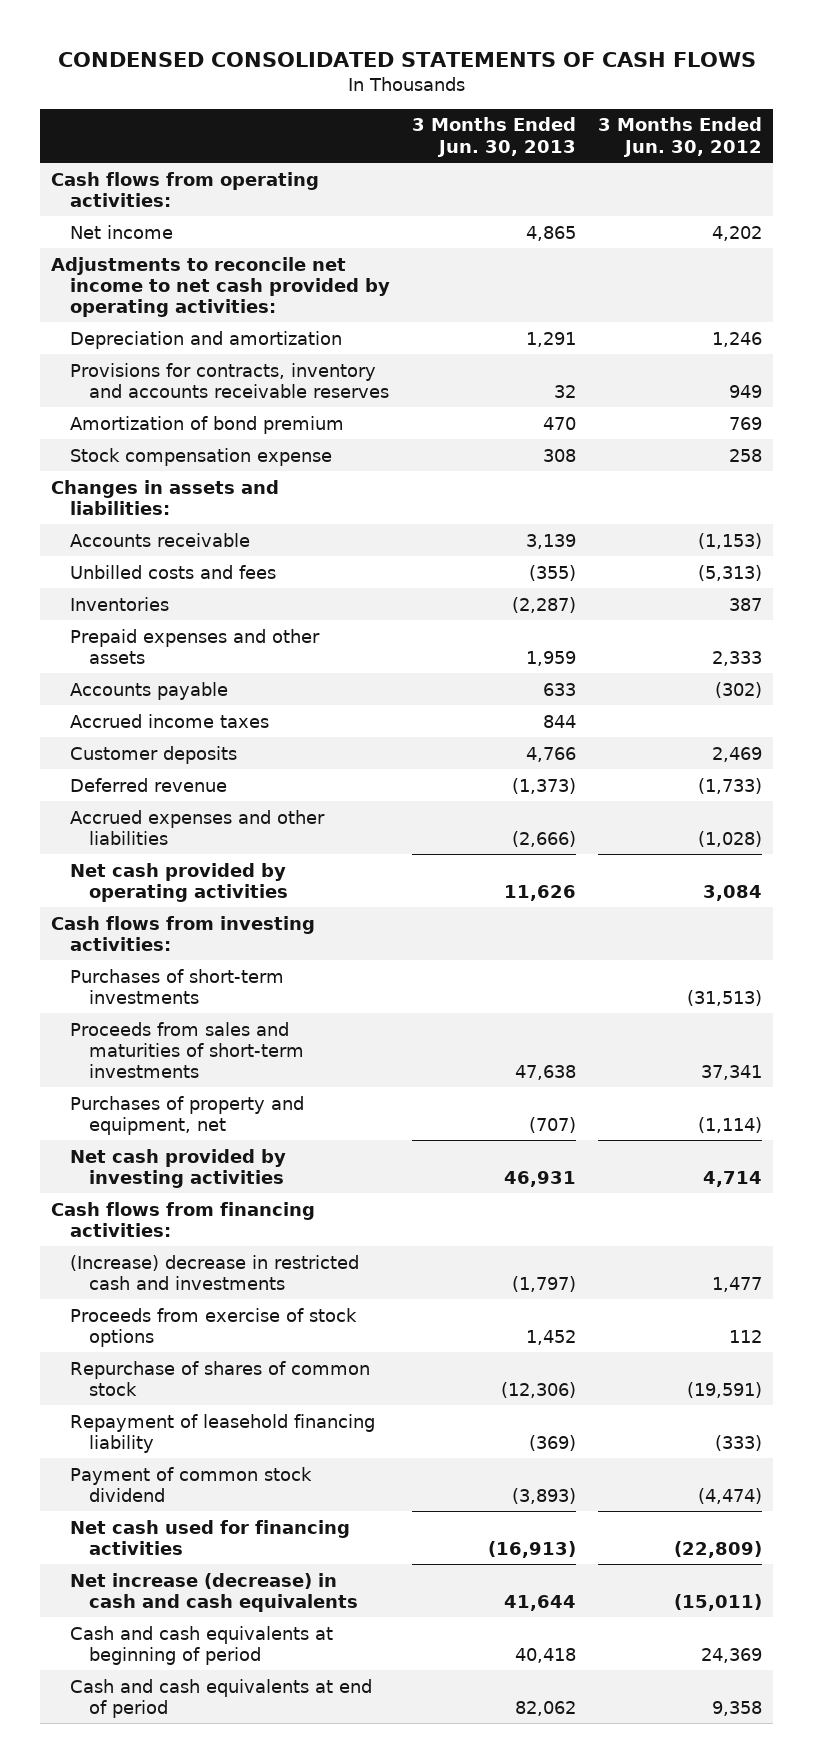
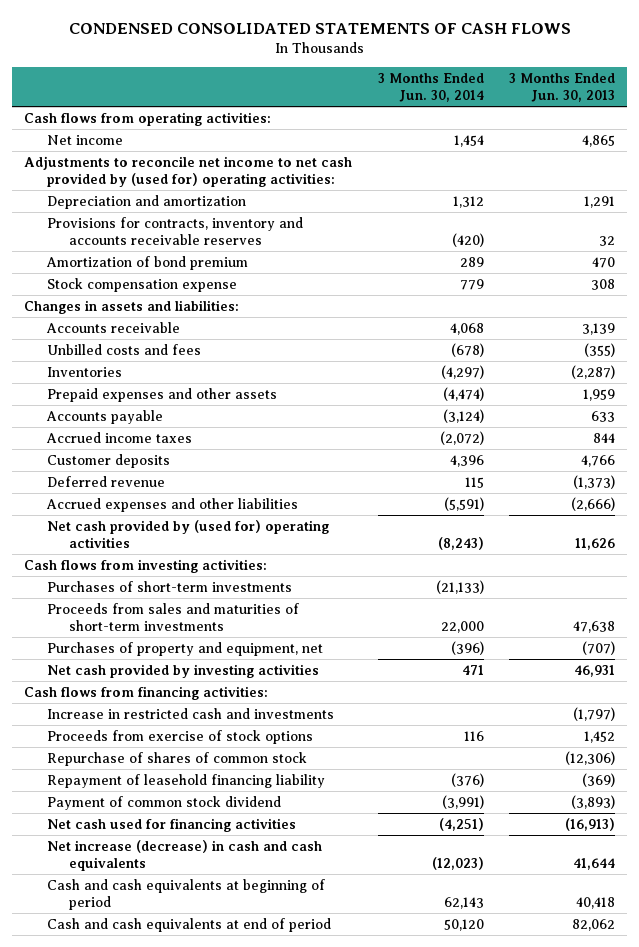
[598,117,763,157] 3 Months Ended Jun. 30, 2012 -> none
none -> [377,73,484,103] 3 Months Ended Jun. 30, 2014
[51,256,391,317] Adjustments to reconcile net income to net cash provided by operating activities: -> [24,155,353,187] Adjustments to reconcile net income to net cash provided by (used for) operating activities:
[70,862,289,902] Net cash provided by operating activities -> [46,519,329,548] Net cash provided by (used for) operating activities
[70,1254,360,1290] (Increase) decrease in restricted cash and investments -> [46,707,334,719] Increase in restricted cash and investments

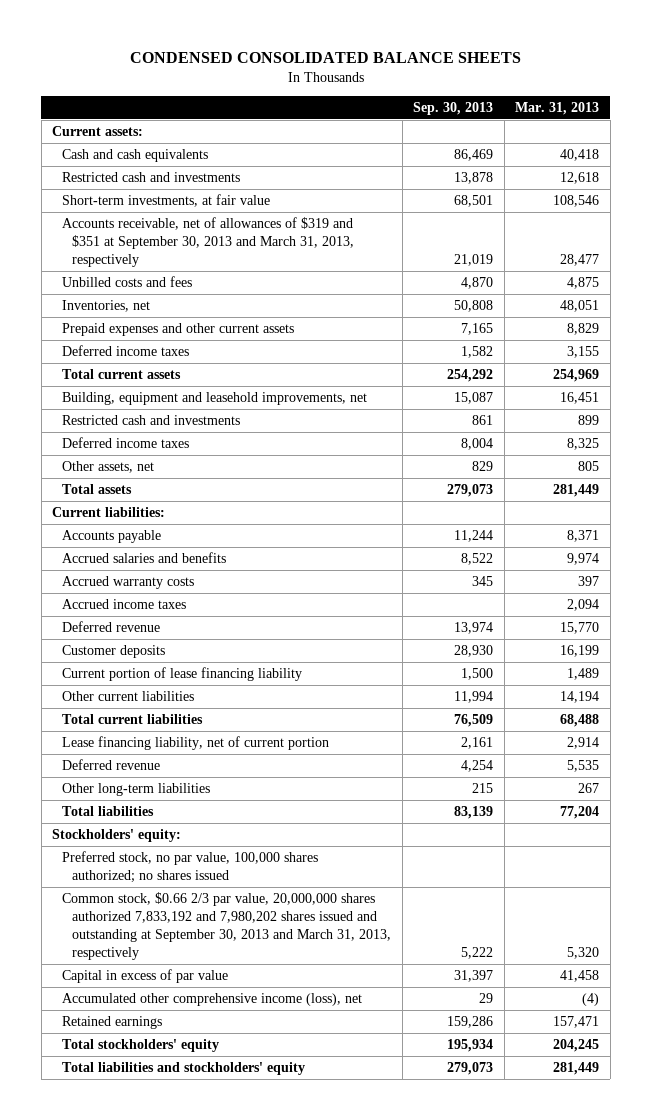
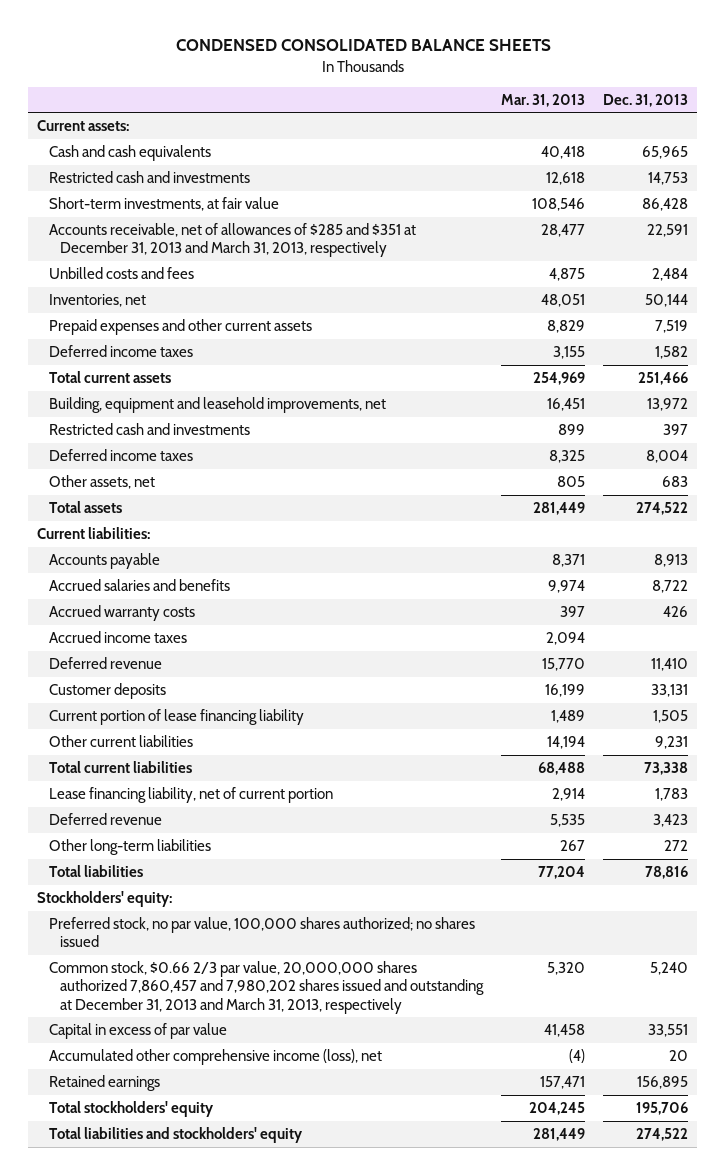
[413,101,494,115] Sep. 30, 2013 -> none
none -> [603,93,689,107] Dec. 31, 2013
[62,217,355,268] Accounts receivable, net of allowances of $319 and $351 at September 30, 2013 and March 31, 2013, respectively -> [48,223,416,258] Accounts receivable, net of allowances of $285 and $351 at December 31, 2013 and March 31, 2013, respectively
[62,892,392,961] Common stock, $0.66 2/3 par value, 20,000,000 shares authorized 7,833,192 and 7,980,202 shares issued and outstanding at September 30, 2013 and March 31, 2013, respectively -> [48,961,485,1014] Common stock, $0.66 2/3 par value, 20,000,000 shares authorized 7,860,457 and 7,980,202 shares issued and outstanding at December 31, 2013 and March 31, 2013, respectively

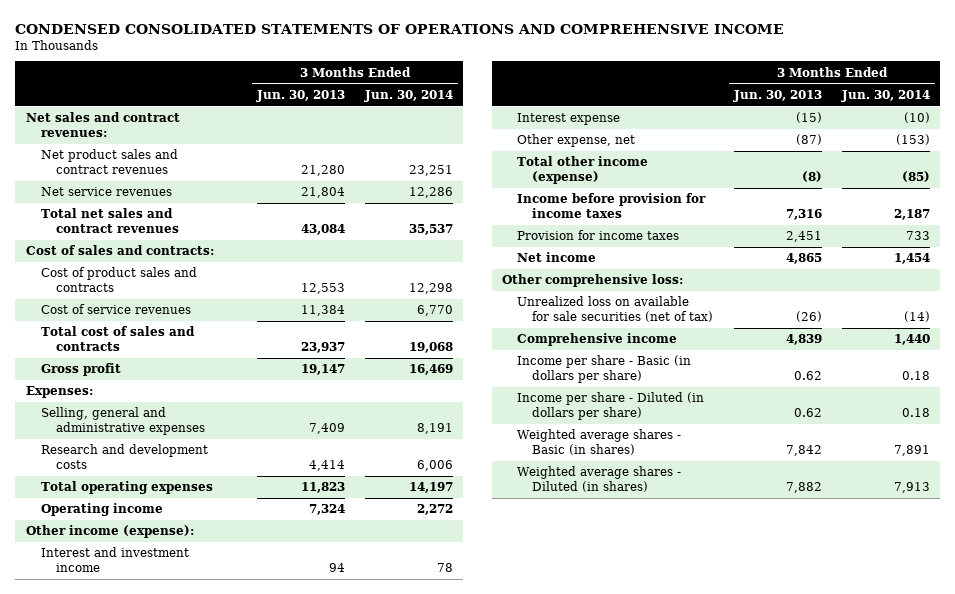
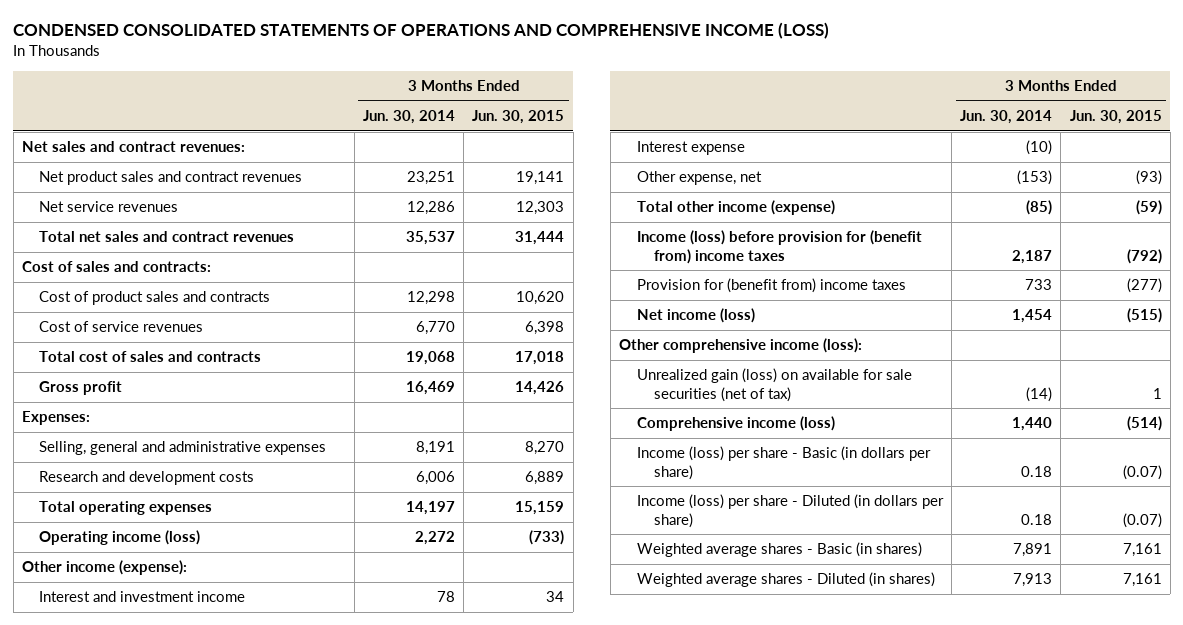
[15,23,785,34] CONDENSED CONSOLIDATED STATEMENTS OF OPERATIONS AND COMPREHENSIVE INCOME -> [13,22,830,40] CONDENSED CONSOLIDATED STATEMENTS OF OPERATIONS AND COMPREHENSIVE INCOME (LOSS)
[255,89,345,102] Jun. 30, 2013 -> none
none -> [472,110,565,125] Jun. 30, 2015
[40,503,163,517] Operating income -> [39,530,201,546] Operating income (loss)
[517,193,707,219] Income before provision for income taxes -> [636,230,922,264] Income (loss) before provision for (benefit from) income taxes
[517,230,680,241] Provision for income taxes -> [636,278,906,294] Provision for (benefit from) income taxes
[517,252,597,263] Net income -> [636,308,755,324] Net income (loss)
[502,274,684,288] Other comprehensive loss: -> [619,338,863,354] Other comprehensive income (loss):
[517,296,714,323] Unrealized loss on available for sale securities (net of tax) -> [636,368,912,402] Unrealized gain (loss) on available for sale securities (net of tax)
[517,333,678,347] Comprehensive income -> [636,416,835,432] Comprehensive income (loss)
[517,355,692,384] Income per share - Basic (in dollars per share) -> [636,446,931,480] Income (loss) per share - Basic (in dollars per share)
[517,392,705,421] Income per share - Diluted (in dollars per share) -> [636,494,944,528] Income (loss) per share - Diluted (in dollars per share)

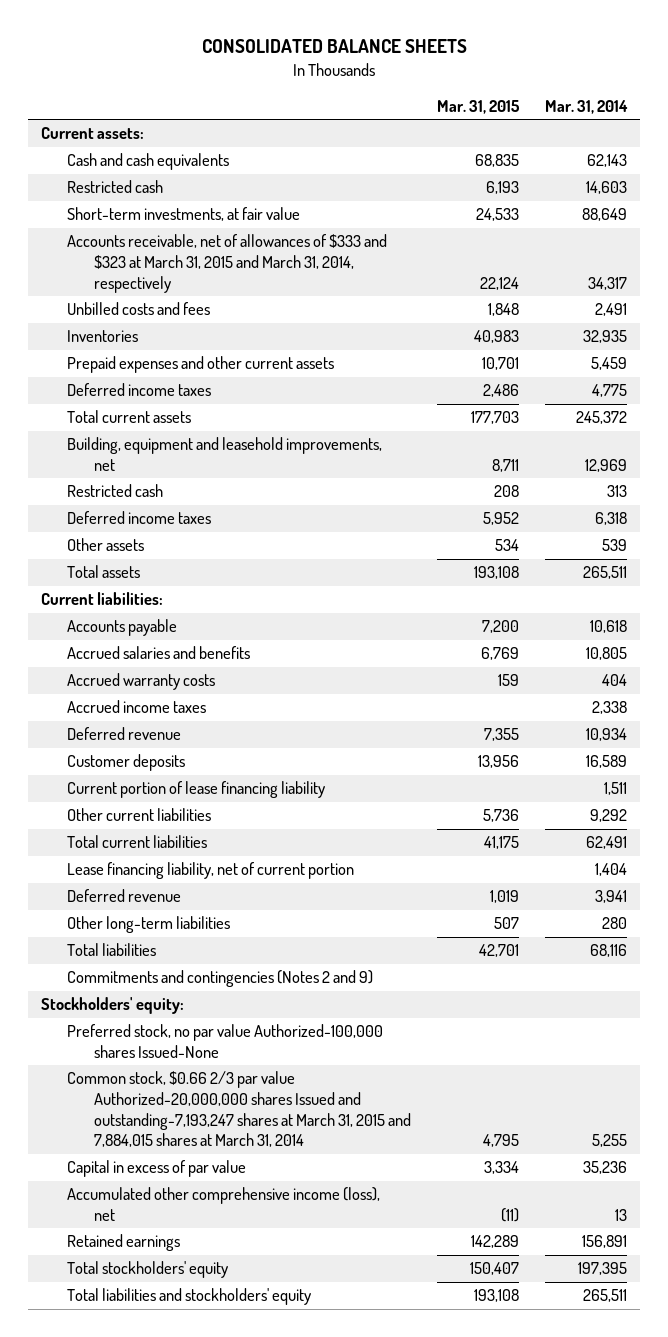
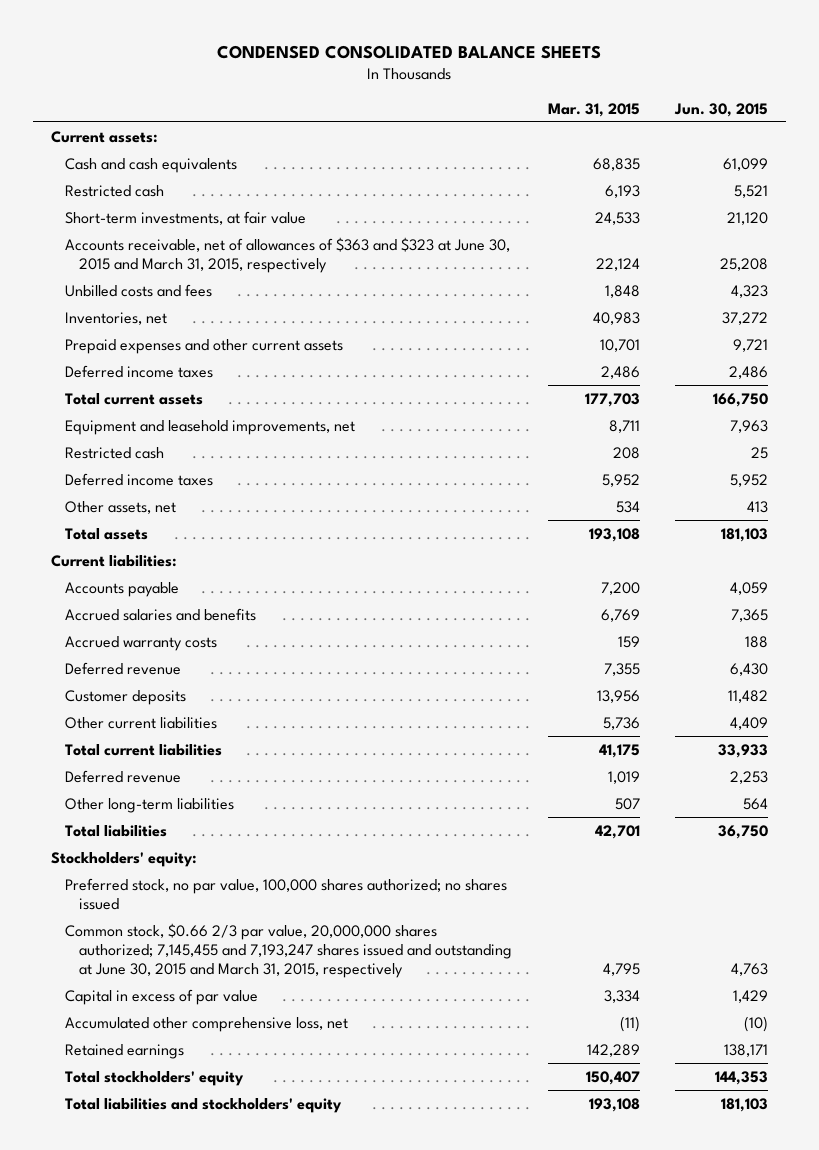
[201,39,467,54] CONSOLIDATED BALANCE SHEETS -> [217,44,602,59] CONDENSED CONSOLIDATED BALANCE SHEETS
[545,99,629,114] Mar. 31, 2014 -> none
none -> [674,102,769,117] Jun. 30, 2015
[67,234,388,293] Accounts receivable, net of allowances of $333 and $323 at March 31, 2015 and March 31, 2014, respectively -> [65,236,511,273] Accounts receivable, net of allowances of $363 and $323 at June 30, 2015 and March 31, 2015, respectively
[67,330,139,343] Inventories -> [65,311,168,325] Inventories, net
[67,437,383,472] Building, equipment and leasehold improvements, net -> [65,419,356,435] Equipment and leasehold improvements, net
[67,538,145,552] Other assets -> [65,500,177,514] Other assets, net
[67,700,207,714] Accrued income taxes -> none
[67,781,326,799] Current portion of lease financing liability -> none
[67,862,355,880] Lease financing liability, net of current portion -> none
[67,970,374,988] Commitments and contingencies (Notes 2 and 9) -> none
[67,1024,384,1059] Preferred stock, no par value Authorized-100,000 shares Issued-None -> [65,877,508,910] Preferred stock, no par value, 100,000 shares authorized; no shares issued
[67,1071,411,1148] Common stock, $0.66 2/3 par value Authorized-20,000,000 shares Issued and outstanding-7,193,247 shares at March 31, 2015 and 7,884,015 shares at March 31, 2014 -> [65,922,513,978] Common stock, $0.66 2/3 par value, 20,000,000 shares authorized; 7,145,455 and 7,193,247 shares issued and outstanding at June 30, 2015 and March 31, 2015, respectively
[67,1187,381,1222] Accumulated other comprehensive income (loss), net -> [65,1016,349,1032] Accumulated other comprehensive loss, net

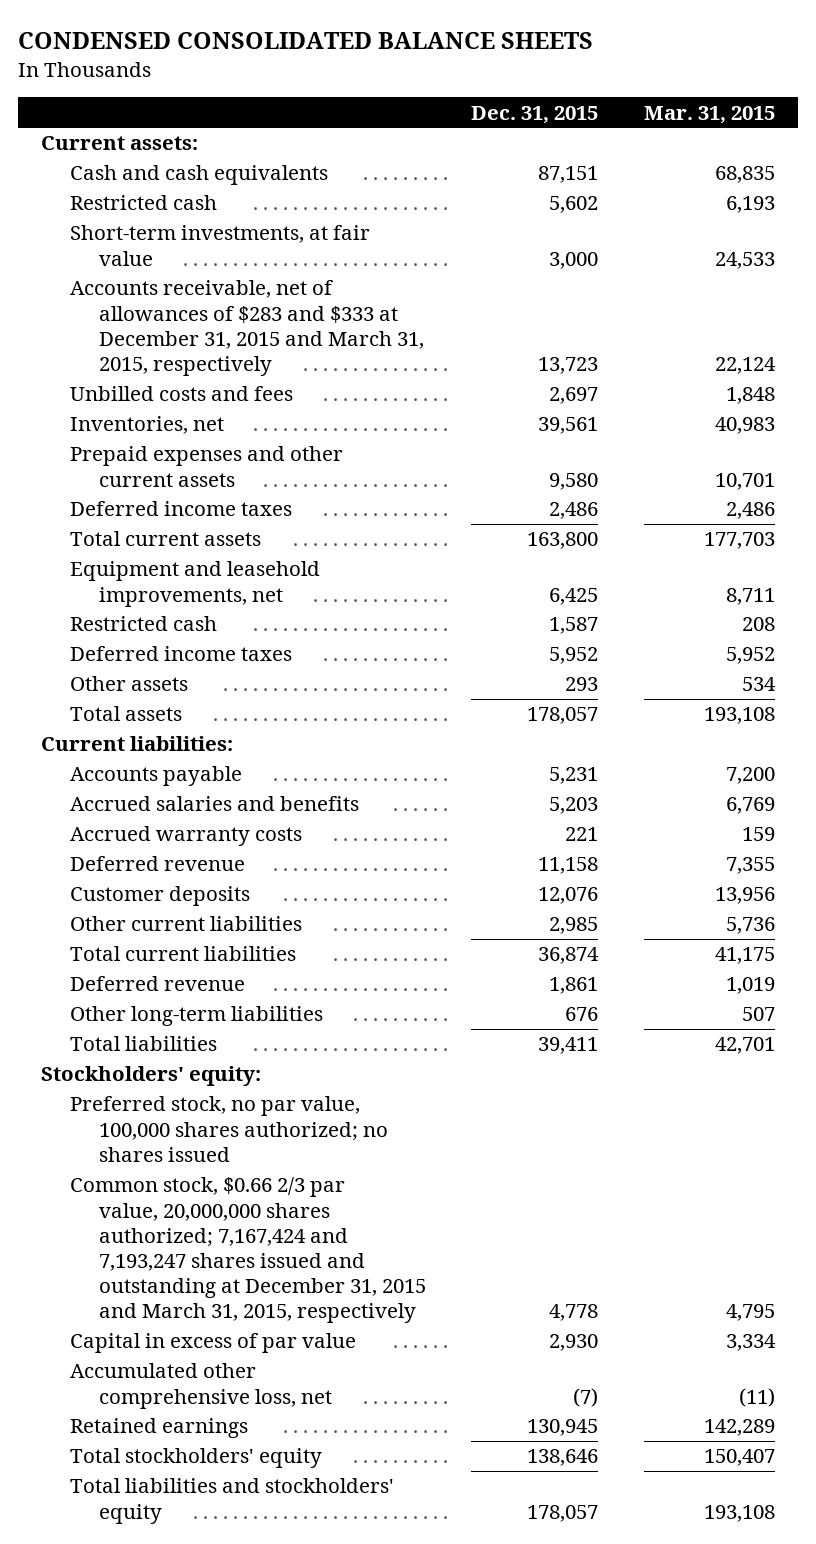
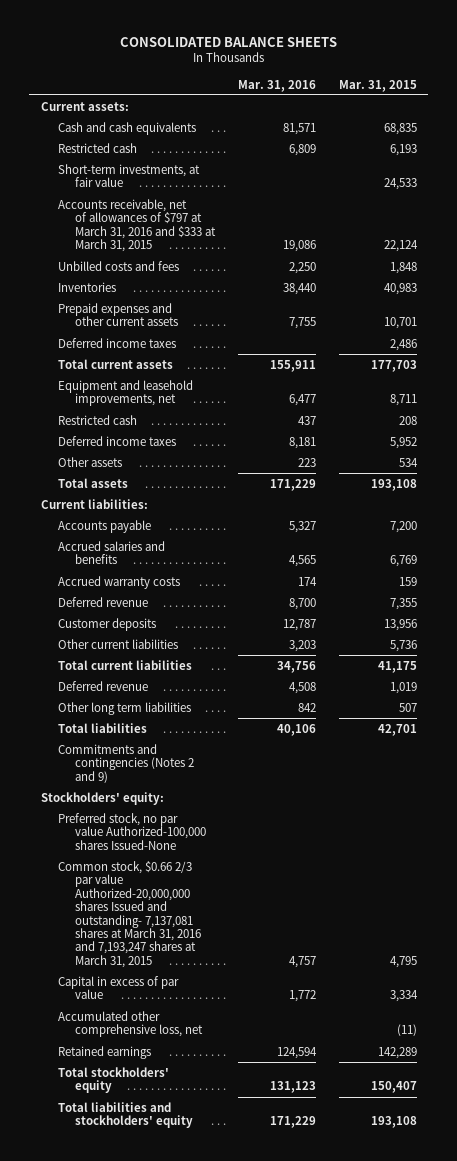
[17,32,593,50] CONDENSED CONSOLIDATED BALANCE SHEETS -> [119,36,337,47] CONSOLIDATED BALANCE SHEETS
[471,105,599,124] Dec. 31, 2015 -> none
none -> [237,79,316,92] Mar. 31, 2016
[69,280,424,376] Accounts receivable, net of allowances of $283 and $333 at December 31, 2015 and March 31, 2015, respectively -> [57,198,216,253] Accounts receivable, net of allowances of $797 at March 31, 2016 and $333 at March 31, 2015
[69,416,224,435] Inventories, net -> [57,281,116,292] Inventories
[69,1006,323,1027] Other long-term liabilities -> [57,701,191,715] Other long term liabilities
none -> [57,743,194,783] Commitments and contingencies (Notes 2 and 9)
[69,1096,388,1162] Preferred stock, no par value, 100,000 shares authorized; no shares issued -> [57,812,206,850] Preferred stock, no par value Authorized-100,000 shares Issued-None
[69,1177,426,1324] Common stock, $0.66 2/3 par value, 20,000,000 shares authorized; 7,167,424 and 7,193,247 shares issued and outstanding at December 31, 2015 and March 31, 2015, respectively -> [57,860,201,968] Common stock, $0.66 2/3 par value Authorized-20,000,000 shares Issued and outstanding- 7,137,081 shares at March 31, 2016 and 7,193,247 shares at March 31, 2015

